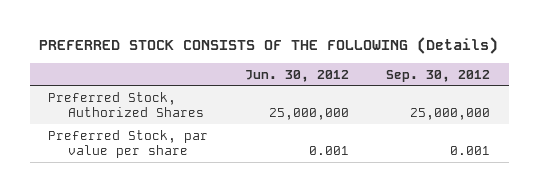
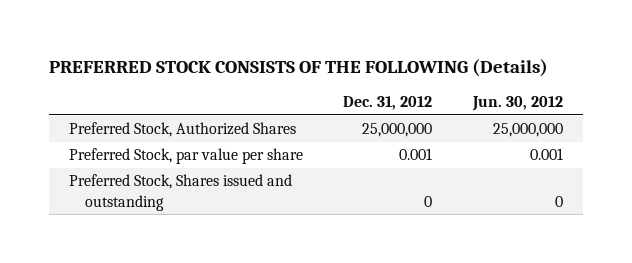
[386,69,491,82] Sep. 30, 2012 -> none
none -> [343,96,433,111] Dec. 31, 2012
none -> [68,174,292,211] Preferred Stock, Shares issued and outstanding

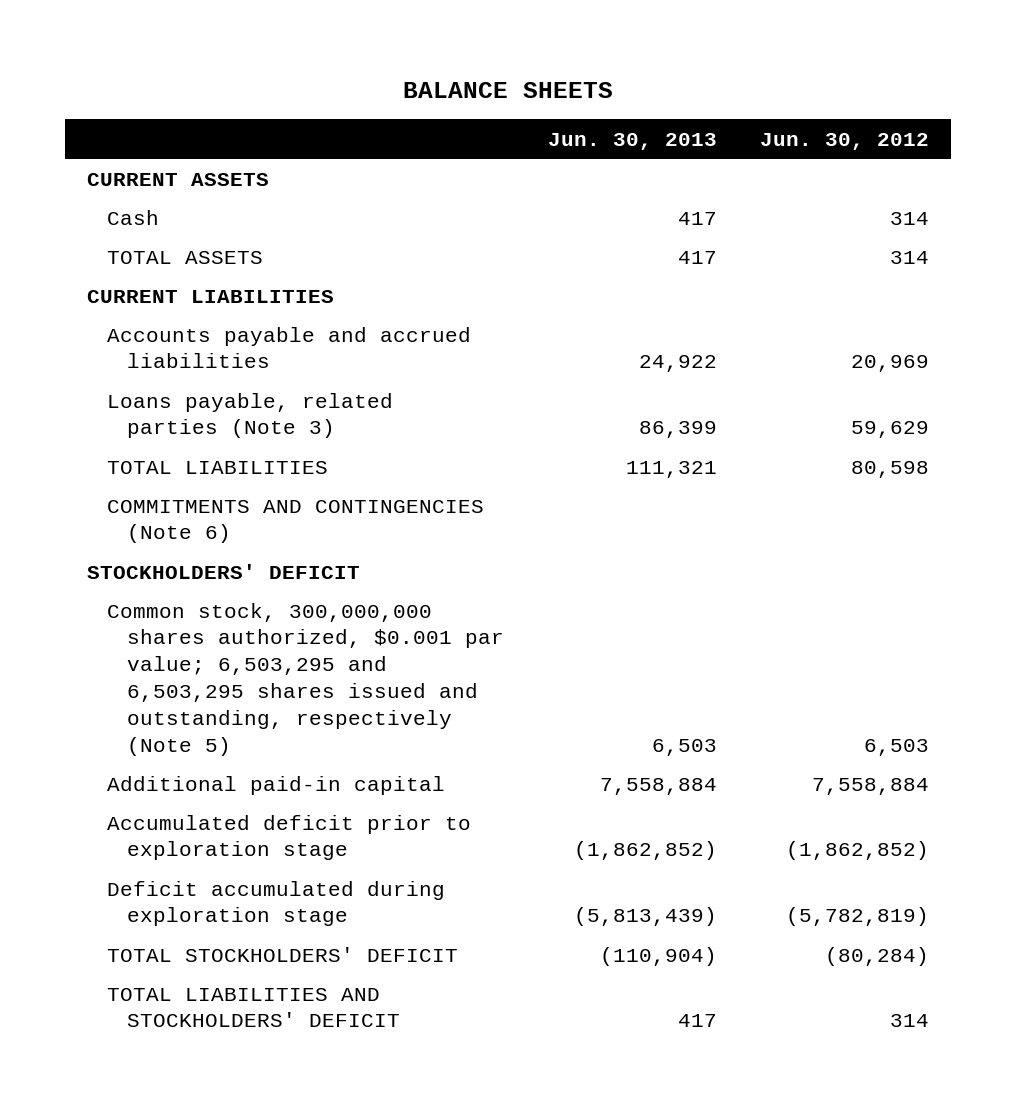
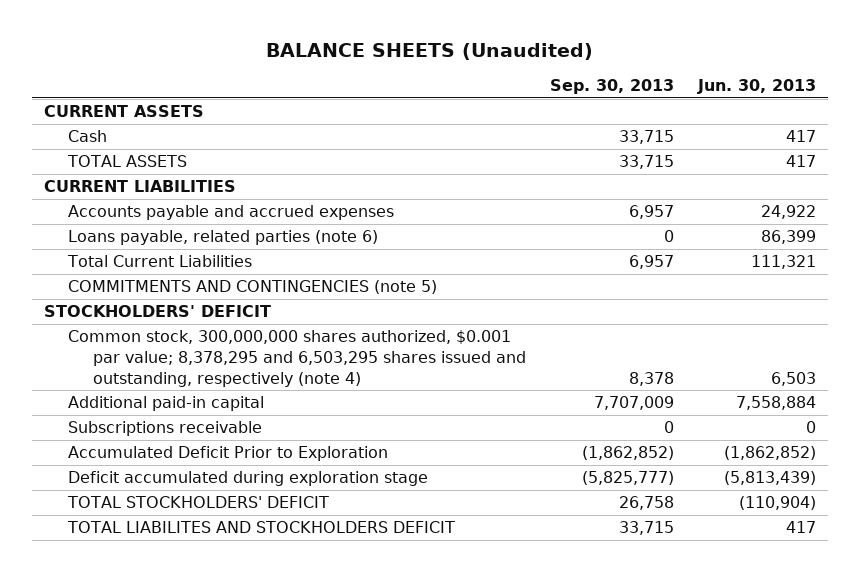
[403,81,614,98] BALANCE SHEETS -> [266,42,594,60] BALANCE SHEETS (Unaudited)
[760,132,930,150] Jun. 30, 2012 -> none
none -> [550,78,675,94] Sep. 30, 2013
[107,326,472,369] Accounts payable and accrued liabilities -> [68,205,395,221] Accounts payable and accrued expenses
[107,392,394,439] Loans payable, related parties (Note 3) -> [68,230,379,246] Loans payable, related parties (note 6)
[107,460,329,474] TOTAL LIABILITIES -> [67,255,253,268] Total Current Liabilities
[107,499,485,544] COMMITMENTS AND CONTINGENCIES (Note 6) -> [68,280,438,295] COMMITMENTS AND CONTINGENCIES (note 5)
[107,602,505,756] Common stock, 300,000,000 shares authorized, $0.001 par value; 6,503,295 and 6,503,295 shares issued and outstanding, respectively (Note 5) -> [68,330,527,387] Common stock, 300,000,000 shares authorized, $0.001 par value; 8,378,295 and 6,503,295 shares issued and outstanding, respectively (note 4)
none -> [68,421,263,437] Subscriptions receivable
[107,814,472,861] Accumulated deficit prior to exploration stage -> [68,446,389,462] Accumulated Deficit Prior to Exploration
[107,987,401,1028] TOTAL LIABILITIES AND STOCKHOLDERS' DEFICIT -> [67,521,456,534] TOTAL LIABILITES AND STOCKHOLDERS DEFICIT

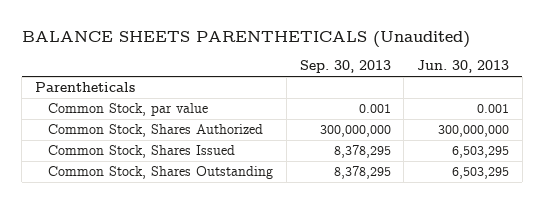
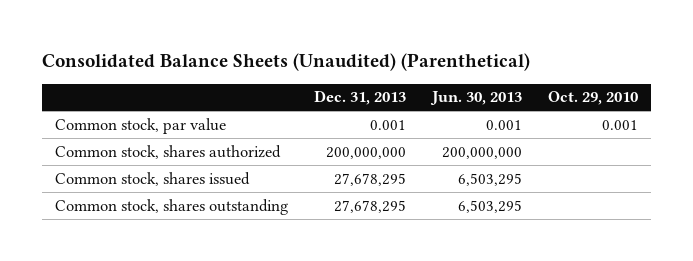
[21,31,470,49] BALANCE SHEETS PARENTHETICALS (Unaudited) -> [41,53,530,72] Consolidated Balance Sheets (Unaudited) (Parenthetical)
[299,60,391,74] Sep. 30, 2013 -> none
none -> [313,90,406,106] Dec. 31, 2013
none -> [547,91,638,106] Oct. 29, 2010
[34,81,135,92] Parentheticals -> none
[48,102,209,116] Common Stock, par value -> [54,117,226,134] Common stock, par value
[48,123,264,137] Common Stock, Shares Authorized -> [54,144,281,159] Common stock, shares authorized
[438,124,510,137] 300,000,000 -> [441,146,522,159] 200,000,000
[48,144,236,158] Common Stock, Shares Issued -> [54,171,250,186] Common stock, shares issued
[48,165,274,179] Common Stock, Shares Outstanding -> [54,198,288,215] Common stock, shares outstanding

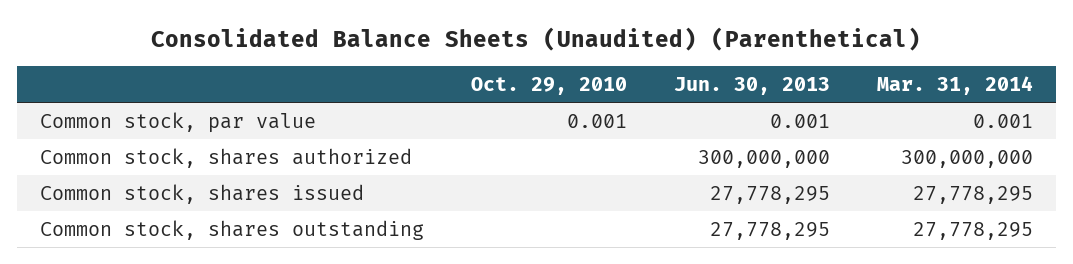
[313,90,406,106] Dec. 31, 2013 -> none
none -> [876,76,1033,96] Mar. 31, 2014
[441,146,522,159] 200,000,000 -> [697,149,830,168] 300,000,000
[457,172,522,186] 6,503,295 -> [709,185,830,204] 27,778,295
[457,199,522,213] 6,503,295 -> [709,221,830,240] 27,778,295

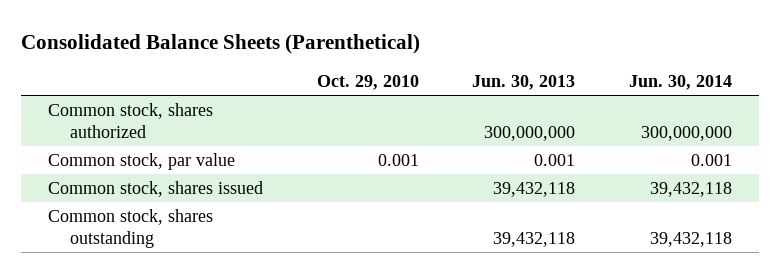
[151,27,922,52] Consolidated Balance Sheets (Unaudited) (Parenthetical) -> [20,34,420,55] Consolidated Balance Sheets (Parenthetical)
[876,76,1033,96] Mar. 31, 2014 -> none
none -> [629,75,733,91] Jun. 30, 2014
[40,111,317,133] Common stock, par value -> [47,152,235,170] Common stock, par value
[709,185,830,204] 27,778,295 -> [493,181,576,197] 39,432,118
[709,221,830,240] 27,778,295 -> [493,232,576,248] 39,432,118

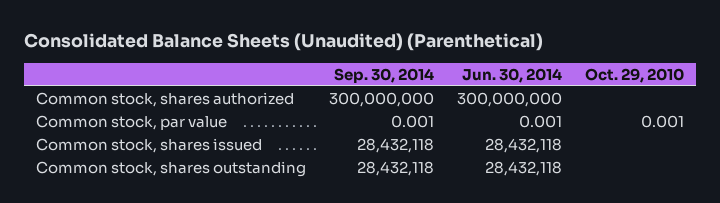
[20,34,420,55] Consolidated Balance Sheets (Parenthetical) -> [24,33,544,52] Consolidated Balance Sheets (Unaudited) (Parenthetical)
[472,75,576,91] Jun. 30, 2013 -> none
none -> [333,67,434,83] Sep. 30, 2014
[650,181,733,197] 39,432,118 -> [485,138,563,154] 28,432,118
[650,232,733,248] 39,432,118 -> [485,161,563,177] 28,432,118

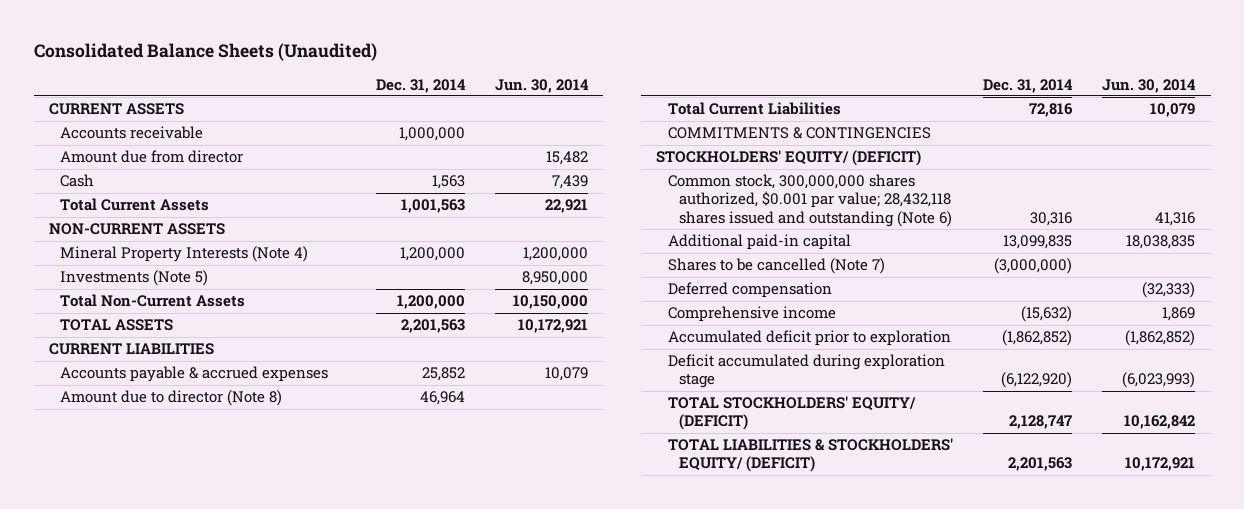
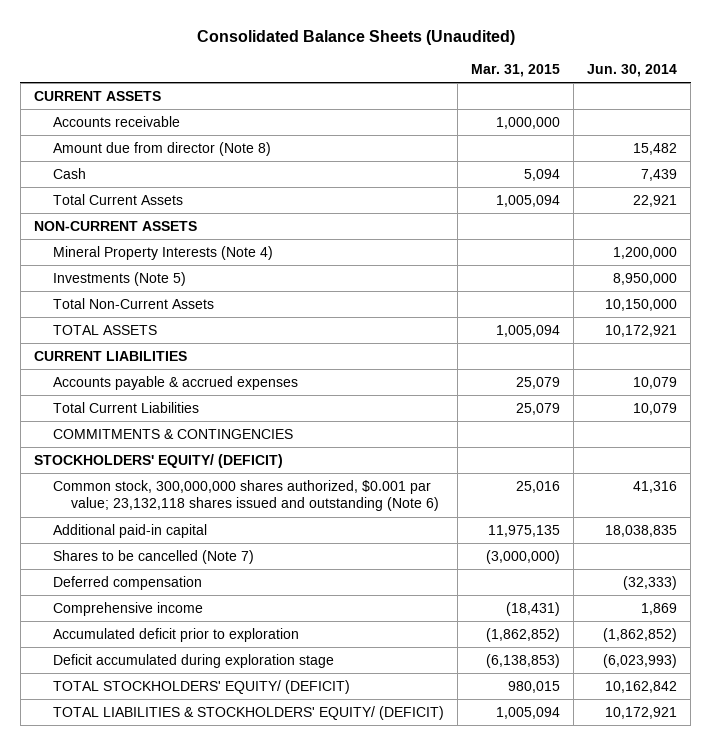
[375,78,466,93] Dec. 31, 2014 -> none
none -> [470,63,560,77] Mar. 31, 2015
[60,150,244,164] Amount due from director -> [52,141,271,156] Amount due from director (Note 8)
[60,390,283,407] Amount due to director (Note 8) -> none
[667,174,953,227] Common stock, 300,000,000 shares authorized, $0.001 par value; 28,432,118 shares issued and outstanding (Note 6) -> [52,479,440,512] Common stock, 300,000,000 shares authorized, $0.001 par value; 23,132,118 shares issued and outstanding (Note 6)

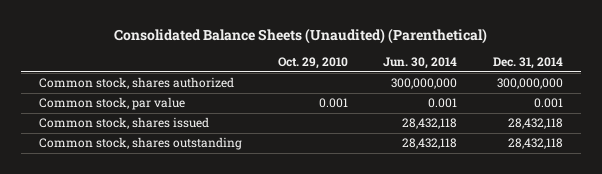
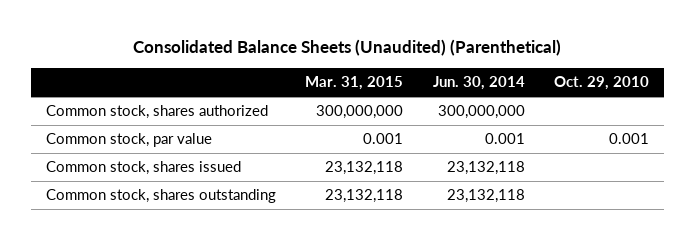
[492,56,563,69] Dec. 31, 2014 -> none
none -> [305,76,404,91] Mar. 31, 2015
[402,118,458,130] 28,432,118 -> [446,161,525,176] 23,132,118
[402,138,458,150] 28,432,118 -> [446,189,525,204] 23,132,118

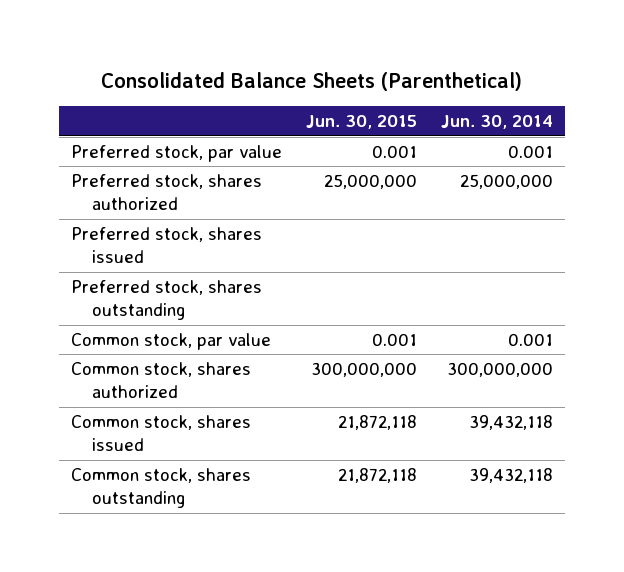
[133,39,562,57] Consolidated Balance Sheets (Unaudited) (Parenthetical) -> [101,71,523,91] Consolidated Balance Sheets (Parenthetical)
[305,76,404,91] Mar. 31, 2015 -> none
[554,76,650,91] Oct. 29, 2010 -> none
none -> [306,115,418,130] Jun. 30, 2015
none -> [71,144,283,162] Preferred stock, par value
none -> [71,173,263,211] Preferred stock, shares authorized
none -> [71,226,263,264] Preferred stock, shares issued
none -> [71,279,263,321] Preferred stock, shares outstanding
[45,105,268,120] Common stock, shares authorized -> [71,361,252,399] Common stock, shares authorized
[446,161,525,176] 23,132,118 -> [468,414,553,430] 39,432,118
[446,189,525,204] 23,132,118 -> [468,467,553,483] 39,432,118

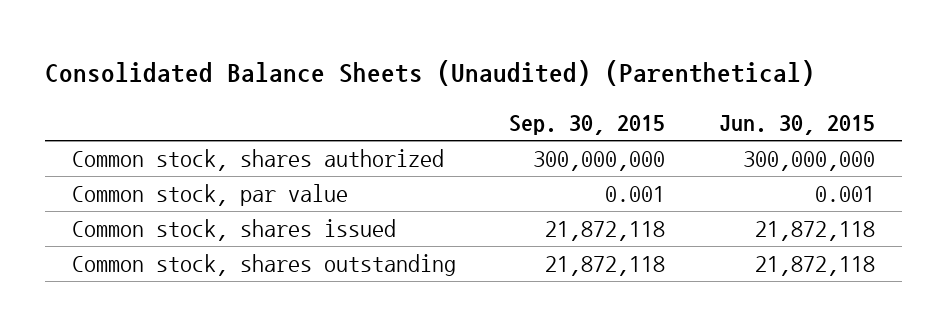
[101,71,523,91] Consolidated Balance Sheets (Parenthetical) -> [45,60,816,87] Consolidated Balance Sheets (Unaudited) (Parenthetical)
[440,115,553,130] Jun. 30, 2014 -> none
none -> [509,114,666,135] Sep. 30, 2015
[71,144,283,162] Preferred stock, par value -> none
[71,173,263,211] Preferred stock, shares authorized -> none
[71,226,263,264] Preferred stock, shares issued -> none
[71,279,263,321] Preferred stock, shares outstanding -> none
[71,332,272,350] Common stock, par value -> [71,184,348,207] Common stock, par value

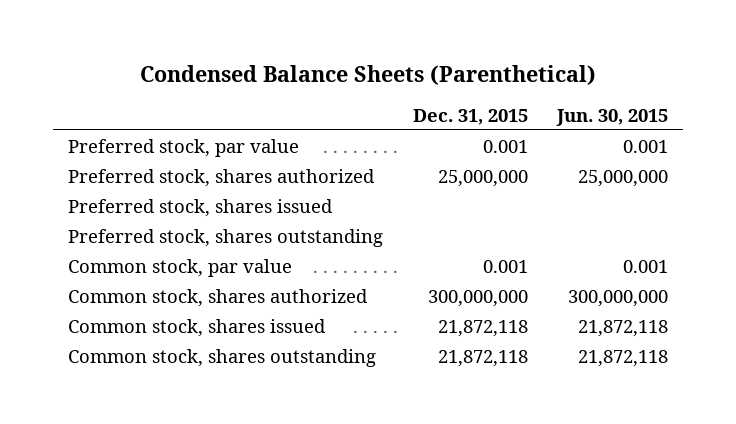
[45,60,816,87] Consolidated Balance Sheets (Unaudited) (Parenthetical) -> [140,64,597,85] Condensed Balance Sheets (Parenthetical)
[509,114,666,135] Sep. 30, 2015 -> none
none -> [412,108,528,125] Dec. 31, 2015
none -> [67,138,299,157] Preferred stock, par value
none -> [67,168,375,187] Preferred stock, shares authorized
none -> [67,198,333,217] Preferred stock, shares issued
none -> [67,228,383,247] Preferred stock, shares outstanding
[71,149,444,172] Common stock, shares authorized -> [67,288,368,307] Common stock, shares authorized

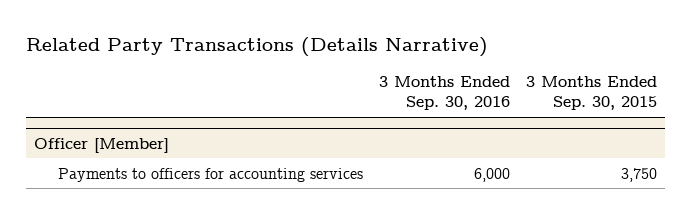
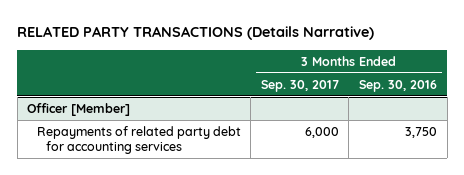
[25,36,488,57] Related Party Transactions (Details Narrative) -> [17,26,375,41] RELATED PARTY TRANSACTIONS (Details Narrative)
[526,76,658,111] 3 Months Ended Sep. 30, 2015 -> none
none -> [260,79,339,92] Sep. 30, 2017
[57,167,363,182] Payments to officers for accounting services -> [36,126,241,154] Repayments of related party debt for accounting services
[474,167,511,182] 6,000 -> [404,127,437,139] 3,750

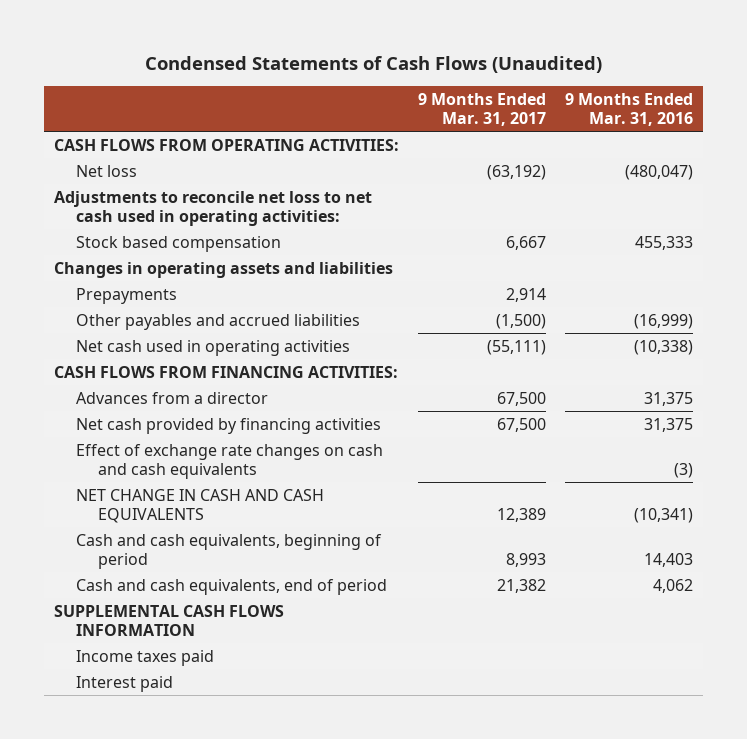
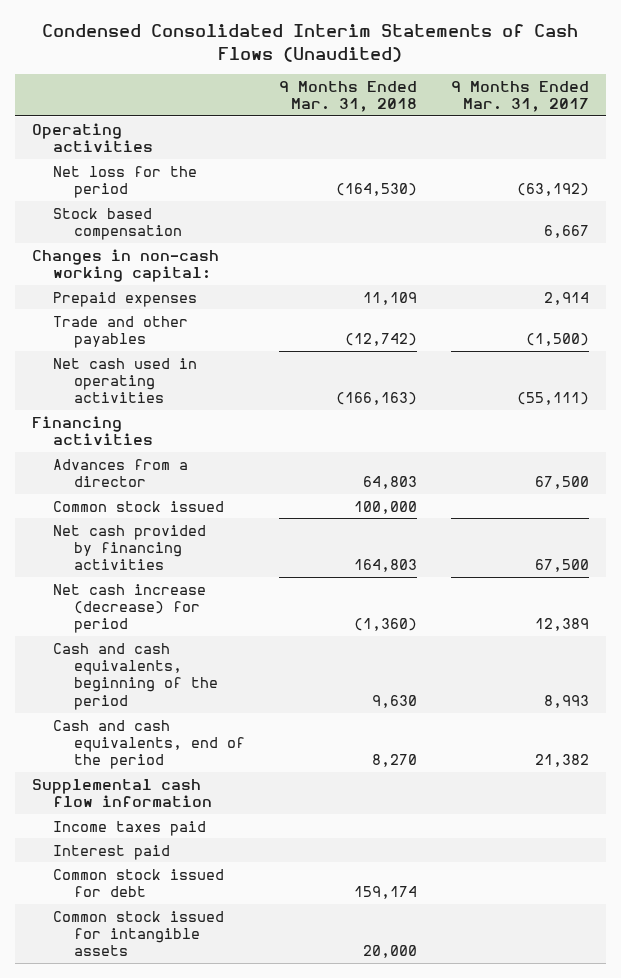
[144,55,602,73] Condensed Statements of Cash Flows (Unaudited) -> [42,24,579,62] Condensed Consolidated Interim Statements of Cash Flows (Unaudited)
[565,92,694,127] 9 Months Ended Mar. 31, 2016 -> none
none -> [278,80,417,113] 9 Months Ended Mar. 31, 2018
[54,190,373,227] Adjustments to reconcile net loss to net cash used in operating activities: -> none
[54,138,400,151] CASH FLOWS FROM OPERATING ACTIVITIES: -> [32,122,153,153] Operating activities
[76,164,138,177] Net loss -> [52,165,197,199] Net loss for the period
[54,261,394,278] Changes in operating assets and liabilities -> [32,248,220,283] Changes in non-cash working capital:
[76,287,178,304] Prepayments -> [52,291,197,307] Prepaid expenses
[76,313,361,330] Other payables and accrued liabilities -> [52,315,188,349] Trade and other payables
[54,365,399,378] CASH FLOWS FROM FINANCING ACTIVITIES: -> [32,415,153,446] Financing activities
none -> [52,500,224,512] Common stock issued
[76,443,384,480] Effect of exchange rate changes on cash and cash equivalents -> none
[76,488,325,524] NET CHANGE IN CASH AND CASH EQUIVALENTS -> [52,583,206,634] Net cash increase (decrease) for period
[76,533,383,570] Cash and cash equivalents, beginning of period -> [52,642,218,710] Cash and cash equivalents, beginning of the period
[76,578,388,595] Cash and cash equivalents, end of period -> [52,719,245,770] Cash and cash equivalents, end of the period
[54,604,285,637] SUPPLEMENTAL CASH FLOWS INFORMATION -> [32,778,212,808] Supplemental cash flow information
none -> [52,868,224,898] Common stock issued for debt
none -> [52,910,224,957] Common stock issued for intangible assets

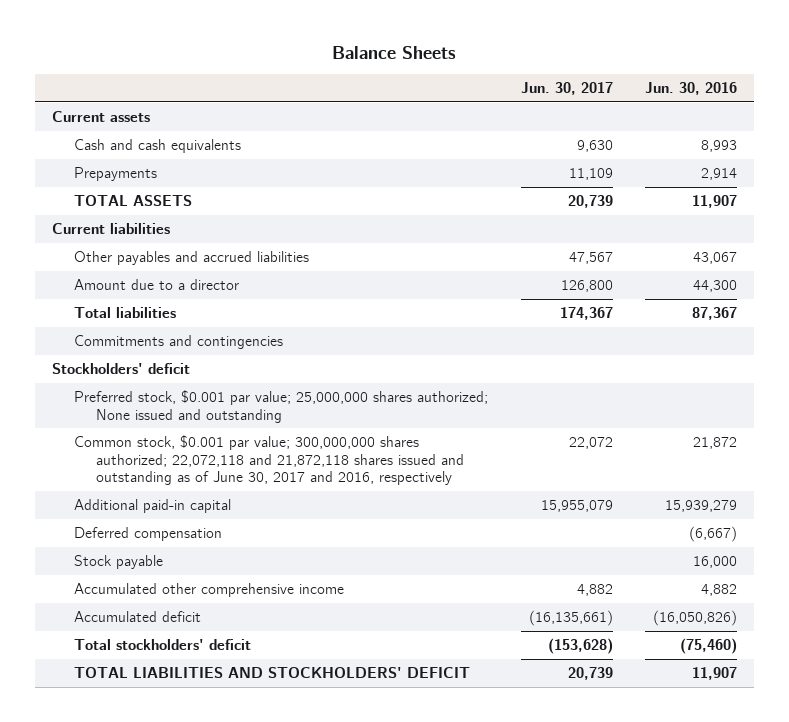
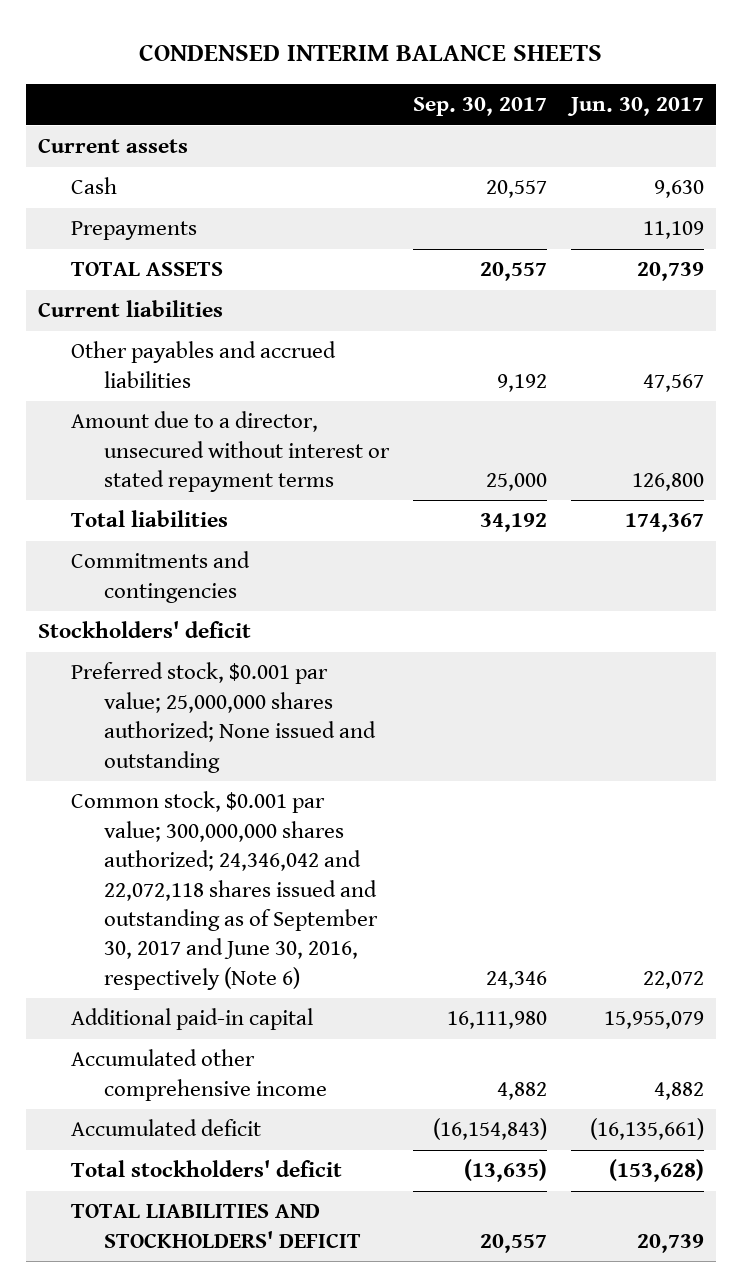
[332,45,457,59] Balance Sheets -> [138,43,602,61] CONDENSED INTERIM BALANCE SHEETS
[645,81,738,95] Jun. 30, 2016 -> none
none -> [413,97,548,117] Sep. 30, 2017
[74,139,242,154] Cash and cash equivalents -> [70,177,117,195] Cash
[74,279,240,291] Amount due to a director -> [70,411,391,493] Amount due to a director, unsecured without interest or stated repayment terms
[74,435,465,486] Common stock, $0.001 par value; 300,000,000 shares authorized; 22,072,118 and 21,872,118 shares issued and outstanding as of June 30, 2017 and 2016, respectively -> [70,791,379,990] Common stock, $0.001 par value; 300,000,000 shares authorized; 24,346,042 and 22,072,118 shares issued and outstanding as of September 30, 2017 and June 30, 2016, respectively (Note 6)
[74,527,223,542] Deferred compensation -> none
[74,555,164,570] Stock payable -> none

